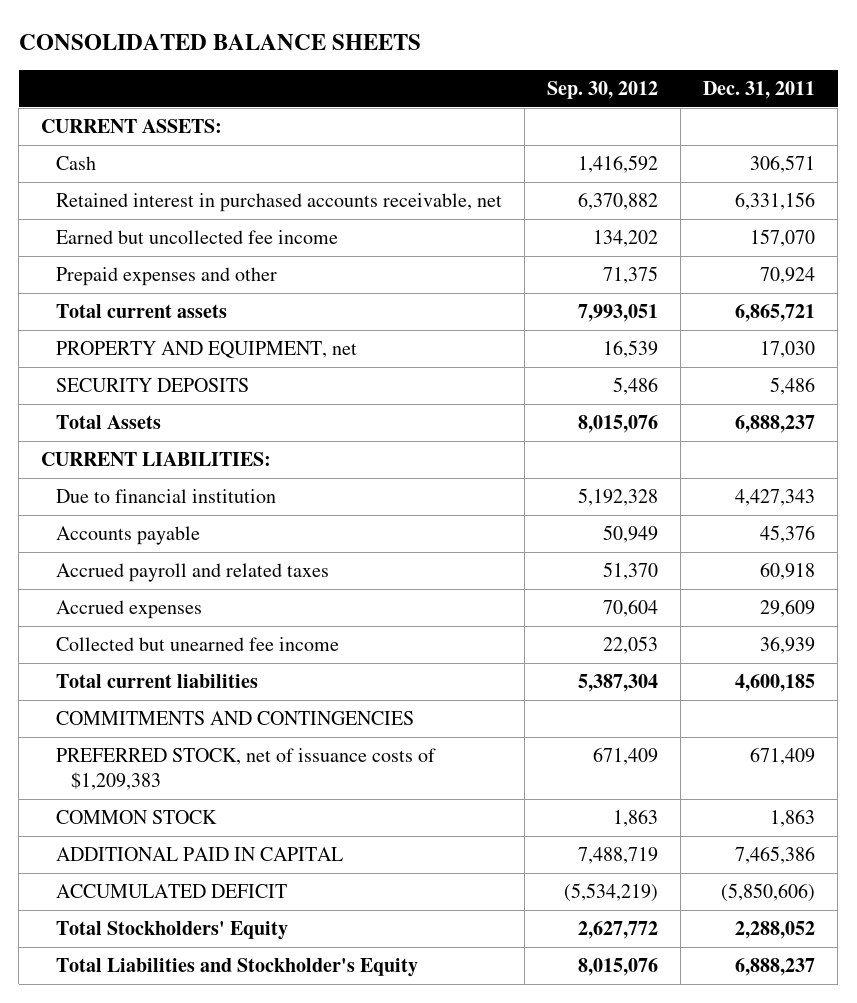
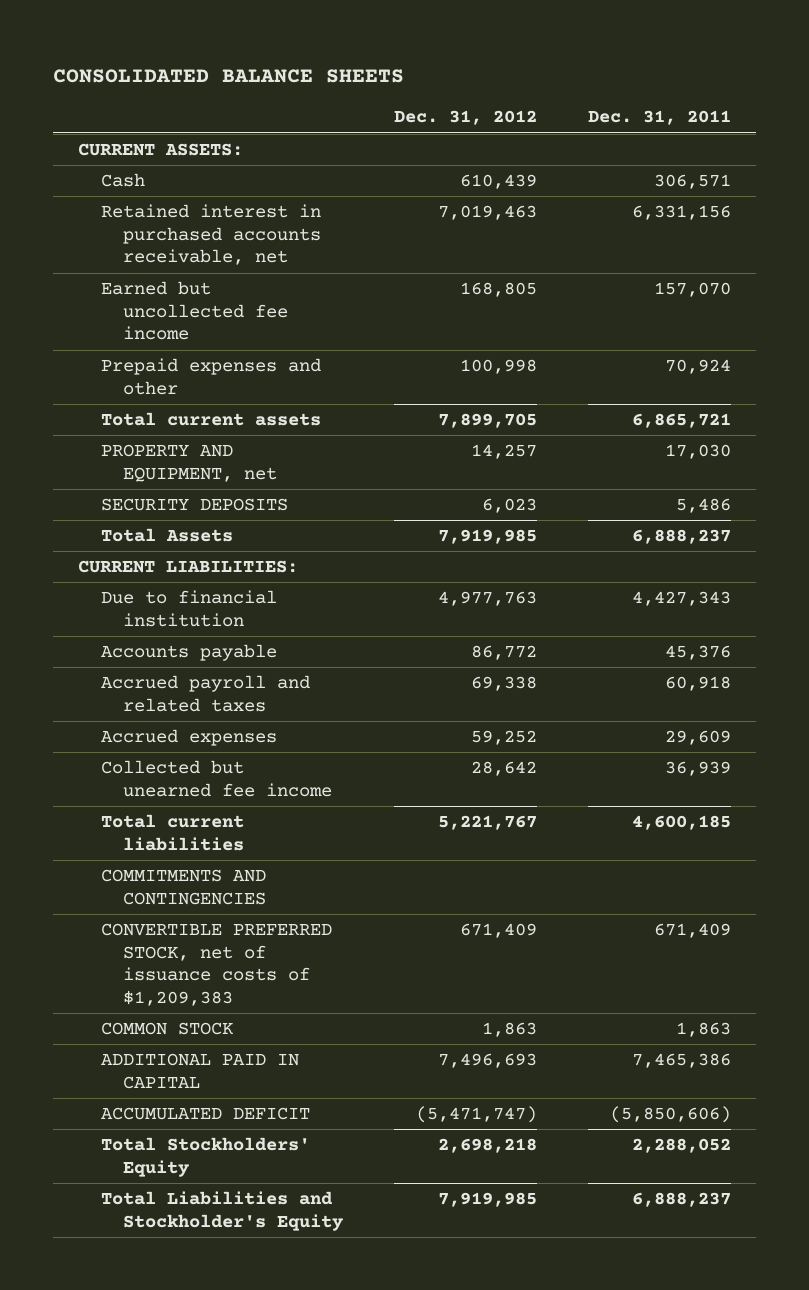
[547,80,659,99] Sep. 30, 2012 -> none
none -> [394,110,538,126] Dec. 31, 2012
[55,748,436,790] PREFERRED STOCK, net of issuance costs of $1,209,383 -> [100,923,332,1007] CONVERTIBLE PREFERRED STOCK, net of issuance costs of $1,209,383

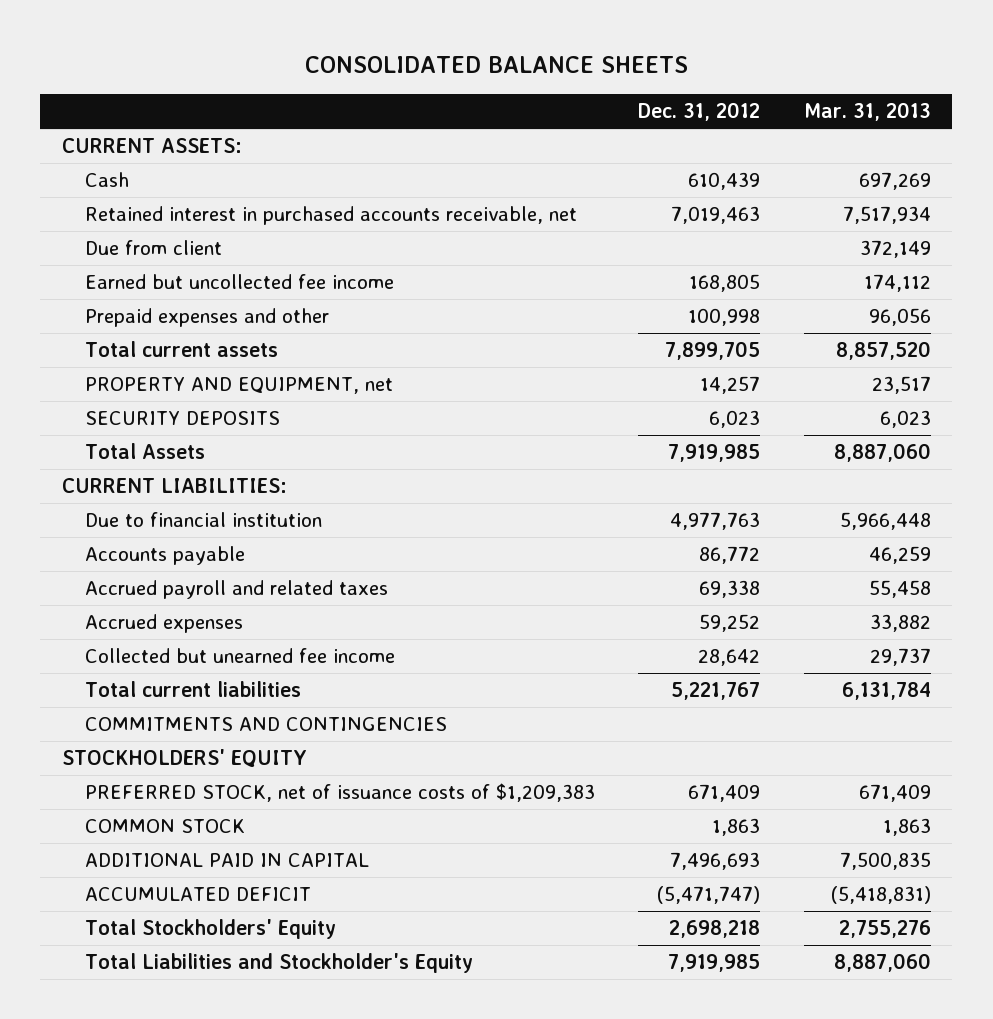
[587,110,731,126] Dec. 31, 2011 -> none
none -> [803,101,931,121] Mar. 31, 2013
none -> [85,240,223,256] Due from client
none -> [61,749,307,769] STOCKHOLDERS' EQUITY
[100,923,332,1007] CONVERTIBLE PREFERRED STOCK, net of issuance costs of $1,209,383 -> [85,783,596,803] PREFERRED STOCK, net of issuance costs of $1,209,383

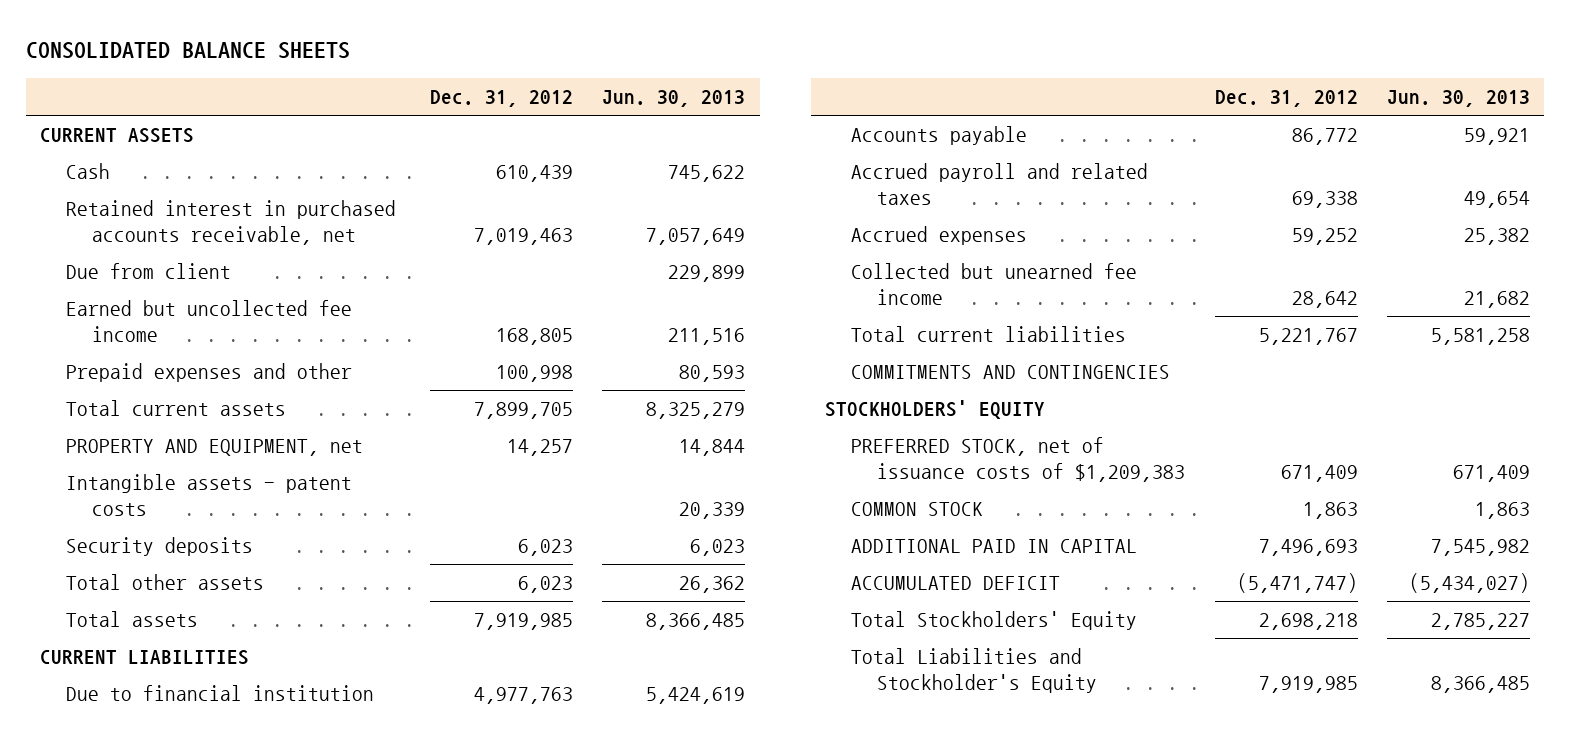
[803,101,931,121] Mar. 31, 2013 -> none
none -> [601,89,745,107] Jun. 30, 2013
[61,138,242,154] CURRENT ASSETS: -> [40,128,195,144] CURRENT ASSETS
none -> [66,474,353,516] Intangible assets - patent costs
[85,411,281,426] SECURITY DEPOSITS -> [66,537,254,557] Security deposits
none -> [66,574,265,591] Total other assets
[85,443,206,460] Total Assets -> [66,611,199,628] Total assets
[61,478,287,494] CURRENT LIABILITIES: -> [40,650,250,666] CURRENT LIABILITIES

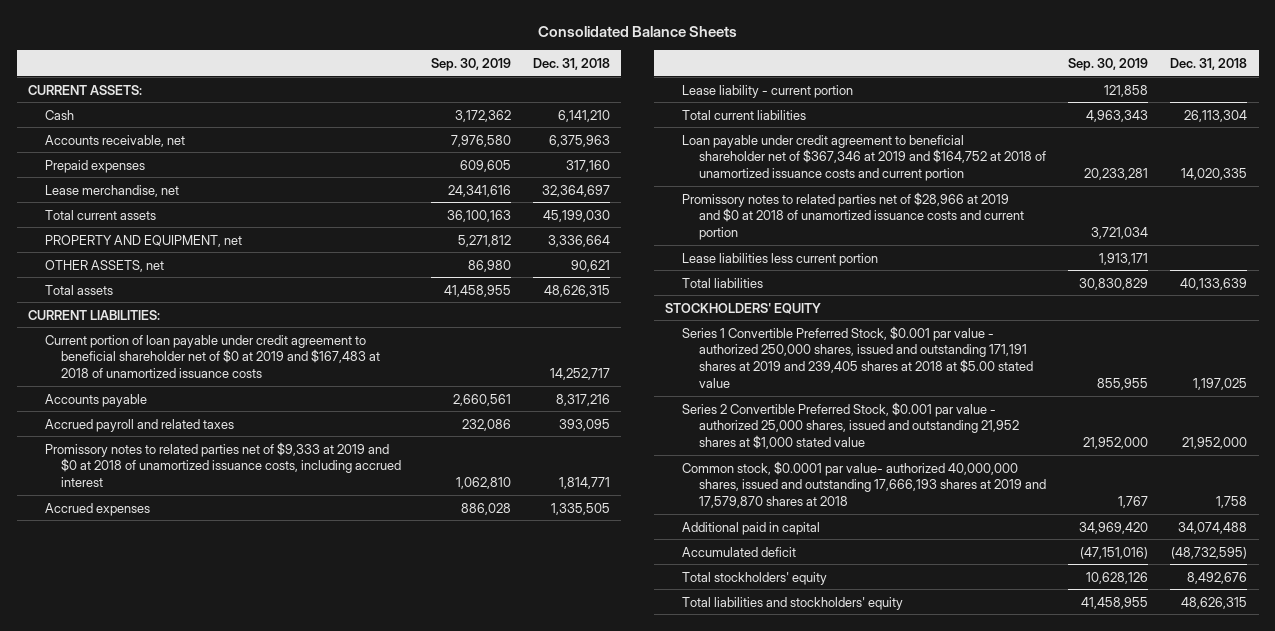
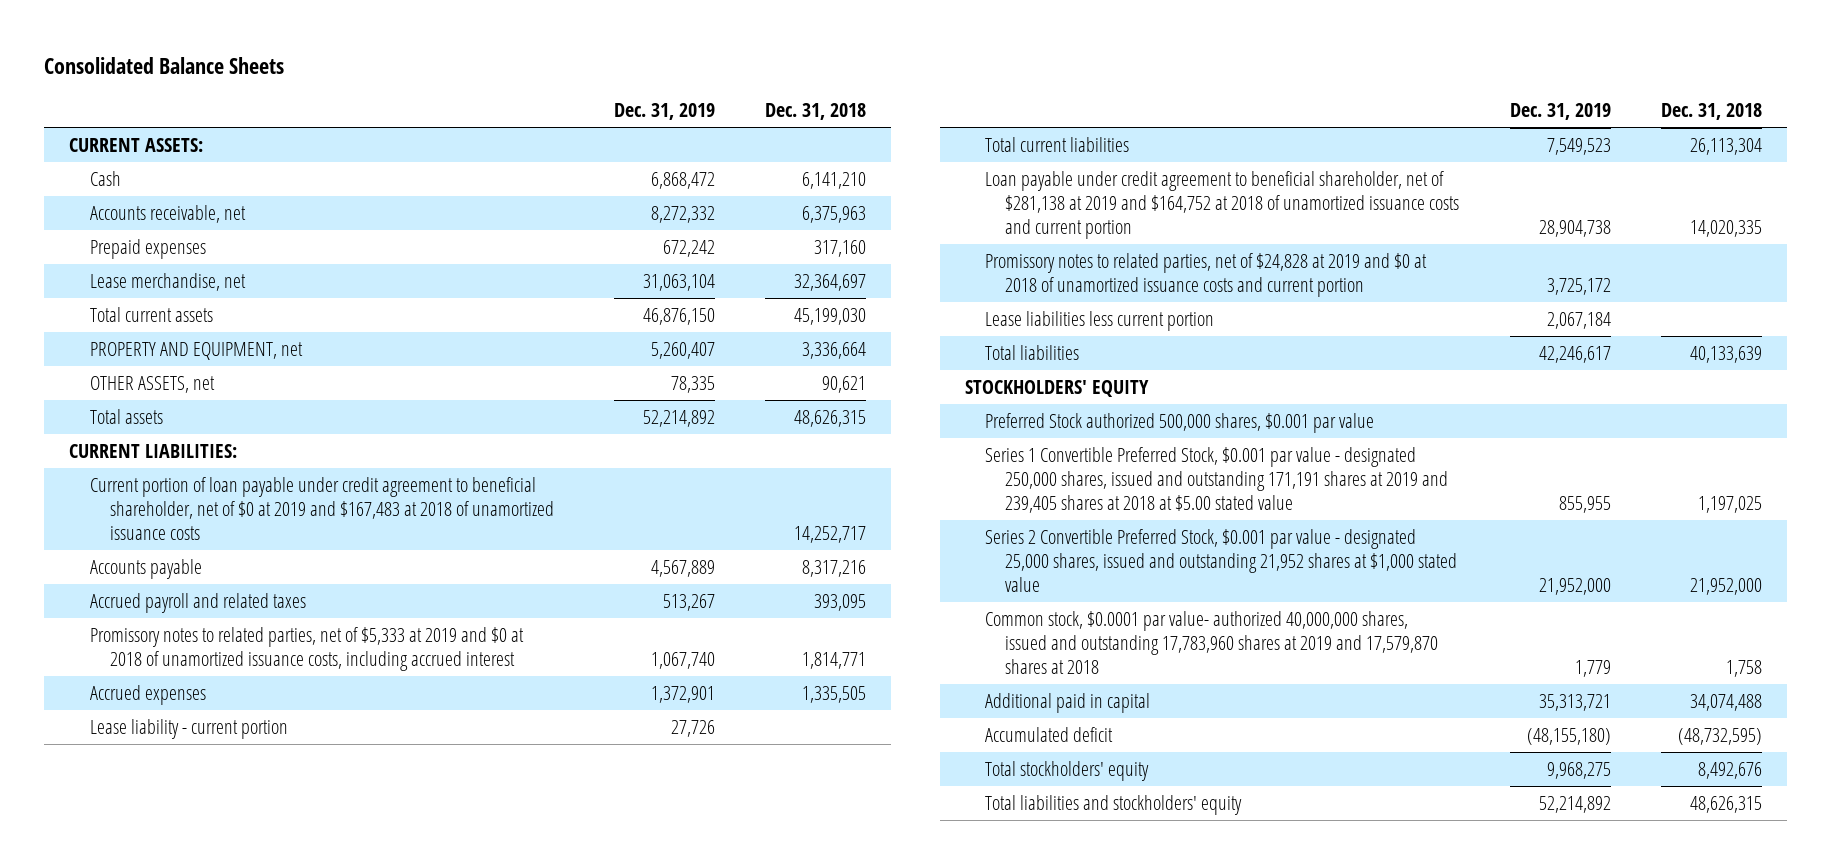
[430,57,511,71] Sep. 30, 2019 -> none
none -> [614,103,716,121] Dec. 31, 2019
[44,334,381,379] Current portion of loan payable under credit agreement to beneficial shareholder net of $0 at 2019 and $167,483 at 2018 of unamortized issuance costs -> [89,476,555,540] Current portion of loan payable under credit agreement to beneficial shareholder, net of $0 at 2019 and $167,483 at 2018 of unamortized issuance costs
[44,441,402,488] Promissory notes to related parties net of $9,333 at 2019 and $0 at 2018 of unamortized issuance costs, including accrued interest -> [89,626,524,671] Promissory notes to related parties, net of $5,333 at 2019 and $0 at 2018 of unamortized issuance costs, including accrued interest
[682,134,1046,182] Loan payable under credit agreement to beneficial shareholder net of $367,346 at 2019 and $164,752 at 2018 of unamortized issuance costs and current portion -> [985,170,1460,239] Loan payable under credit agreement to beneficial shareholder, net of $281,138 at 2019 and $164,752 at 2018 of unamortized issuance costs and current portion
[682,191,1024,241] Promissory notes to related parties net of $28,966 at 2019 and $0 at 2018 of unamortized issuance costs and current portion -> [985,252,1428,297] Promissory notes to related parties, net of $24,828 at 2019 and $0 at 2018 of unamortized issuance costs and current portion
none -> [985,412,1375,433] Preferred Stock authorized 500,000 shares, $0.001 par value
[682,325,1033,388] Series 1 Convertible Preferred Stock, $0.001 par value - authorized 250,000 shares, issued and outstanding 171,191 shares at 2019 and 239,405 shares at 2018 at $5.00 stated value -> [985,446,1449,513] Series 1 Convertible Preferred Stock, $0.001 par value - designated 250,000 shares, issued and outstanding 171,191 shares at 2019 and 239,405 shares at 2018 at $5.00 stated value
[682,401,1019,450] Series 2 Convertible Preferred Stock, $0.001 par value - authorized 25,000 shares, issued and outstanding 21,952 shares at $1,000 stated value -> [985,528,1458,592] Series 2 Convertible Preferred Stock, $0.001 par value - designated 25,000 shares, issued and outstanding 21,952 shares at $1,000 stated value
[682,460,1046,509] Common stock, $0.0001 par value- authorized 40,000,000 shares, issued and outstanding 17,666,193 shares at 2019 and 17,579,870 shares at 2018 -> [985,610,1439,674] Common stock, $0.0001 par value- authorized 40,000,000 shares, issued and outstanding 17,783,960 shares at 2019 and 17,579,870 shares at 2018

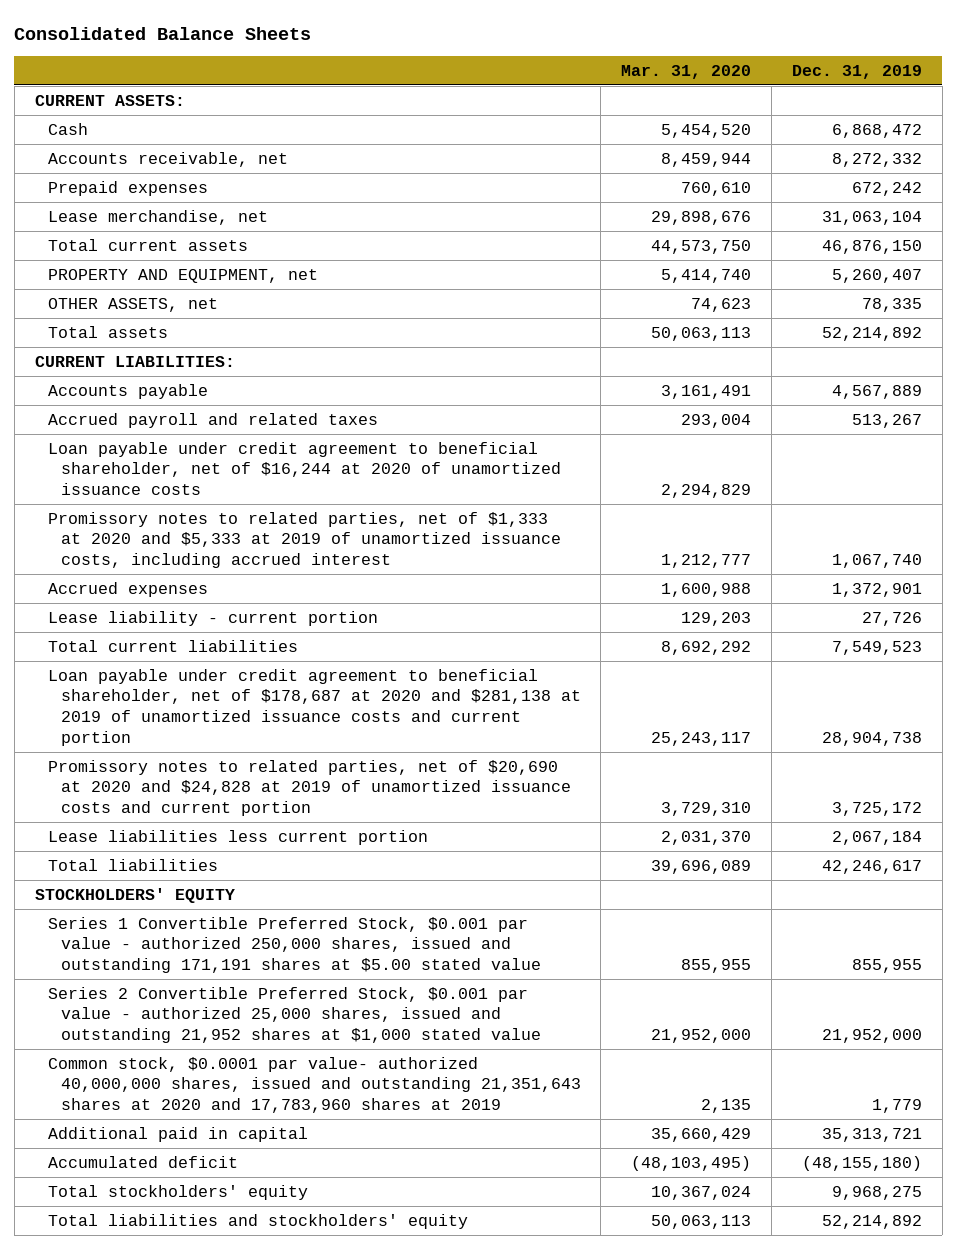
[765,103,867,121] Dec. 31, 2018 -> none
none -> [621,64,752,79] Mar. 31, 2020
[89,476,555,540] Current portion of loan payable under credit agreement to beneficial shareholder, net of $0 at 2019 and $167,483 at 2018 of unamortized issuance costs -> none
none -> [47,441,561,495] Loan payable under credit agreement to beneficial shareholder, net of $16,244 at 2020 of unamortized issuance costs
[89,626,524,671] Promissory notes to related parties, net of $5,333 at 2019 and $0 at 2018 of unamortized issuance costs, including accrued interest -> [47,511,561,568] Promissory notes to related parties, net of $1,333 at 2020 and $5,333 at 2019 of unamortized issuance costs, including accrued interest
[985,170,1460,239] Loan payable under credit agreement to beneficial shareholder, net of $281,138 at 2019 and $164,752 at 2018 of unamortized issuance costs and current portion -> [47,668,581,746] Loan payable under credit agreement to beneficial shareholder, net of $178,687 at 2020 and $281,138 at 2019 of unamortized issuance costs and current portion
[985,252,1428,297] Promissory notes to related parties, net of $24,828 at 2019 and $0 at 2018 of unamortized issuance costs and current portion -> [47,759,571,816] Promissory notes to related parties, net of $20,690 at 2020 and $24,828 at 2019 of unamortized issuance costs and current portion
[985,412,1375,433] Preferred Stock authorized 500,000 shares, $0.001 par value -> none
[985,446,1449,513] Series 1 Convertible Preferred Stock, $0.001 par value - designated 250,000 shares, issued and outstanding 171,191 shares at 2019 and 239,405 shares at 2018 at $5.00 stated value -> [47,916,541,973] Series 1 Convertible Preferred Stock, $0.001 par value - authorized 250,000 shares, issued and outstanding 171,191 shares at $5.00 stated value
[985,528,1458,592] Series 2 Convertible Preferred Stock, $0.001 par value - designated 25,000 shares, issued and outstanding 21,952 shares at $1,000 stated value -> [47,986,541,1043] Series 2 Convertible Preferred Stock, $0.001 par value - authorized 25,000 shares, issued and outstanding 21,952 shares at $1,000 stated value
[985,610,1439,674] Common stock, $0.0001 par value- authorized 40,000,000 shares, issued and outstanding 17,783,960 shares at 2019 and 17,579,870 shares at 2018 -> [47,1056,581,1113] Common stock, $0.0001 par value- authorized 40,000,000 shares, issued and outstanding 21,351,643 shares at 2020 and 17,783,960 shares at 2019

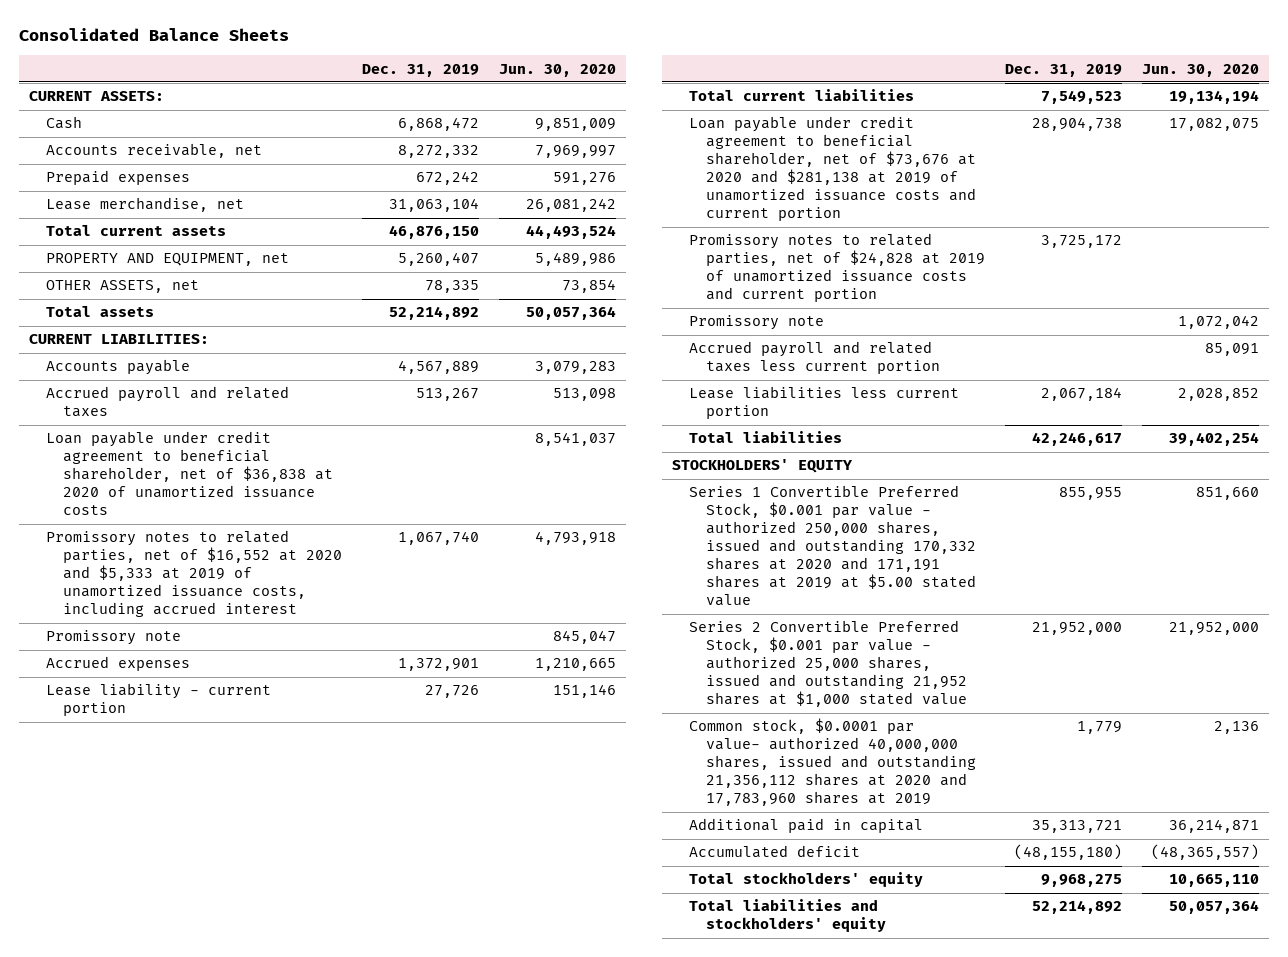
[621,64,752,79] Mar. 31, 2020 -> none
none -> [499,63,617,77] Jun. 30, 2020
[47,441,561,495] Loan payable under credit agreement to beneficial shareholder, net of $16,244 at 2020 of unamortized issuance costs -> [45,431,333,516] Loan payable under credit agreement to beneficial shareholder, net of $36,838 at 2020 of unamortized issuance costs
[47,511,561,568] Promissory notes to related parties, net of $1,333 at 2020 and $5,333 at 2019 of unamortized issuance costs, including accrued interest -> [45,530,342,618] Promissory notes to related parties, net of $16,552 at 2020 and $5,333 at 2019 of unamortized issuance costs, including accrued interest
none -> [45,630,181,646] Promissory note
[47,668,581,746] Loan payable under credit agreement to beneficial shareholder, net of $178,687 at 2020 and $281,138 at 2019 of unamortized issuance costs and current portion -> [688,116,976,222] Loan payable under credit agreement to beneficial shareholder, net of $73,676 at 2020 and $281,138 at 2019 of unamortized issuance costs and current portion
[47,759,571,816] Promissory notes to related parties, net of $20,690 at 2020 and $24,828 at 2019 of unamortized issuance costs and current portion -> [688,233,985,303] Promissory notes to related parties, net of $24,828 at 2019 of unamortized issuance costs and current portion
none -> [688,315,824,331] Promissory note
none -> [688,341,940,375] Accrued payroll and related taxes less current portion
[47,916,541,973] Series 1 Convertible Preferred Stock, $0.001 par value - authorized 250,000 shares, issued and outstanding 171,191 shares at $5.00 stated value -> [688,485,976,607] Series 1 Convertible Preferred Stock, $0.001 par value - authorized 250,000 shares, issued and outstanding 170,332 shares at 2020 and 171,191 shares at 2019 at $5.00 stated value
[47,1056,581,1113] Common stock, $0.0001 par value- authorized 40,000,000 shares, issued and outstanding 21,351,643 shares at 2020 and 17,783,960 shares at 2019 -> [688,718,976,807] Common stock, $0.0001 par value- authorized 40,000,000 shares, issued and outstanding 21,356,112 shares at 2020 and 17,783,960 shares at 2019

